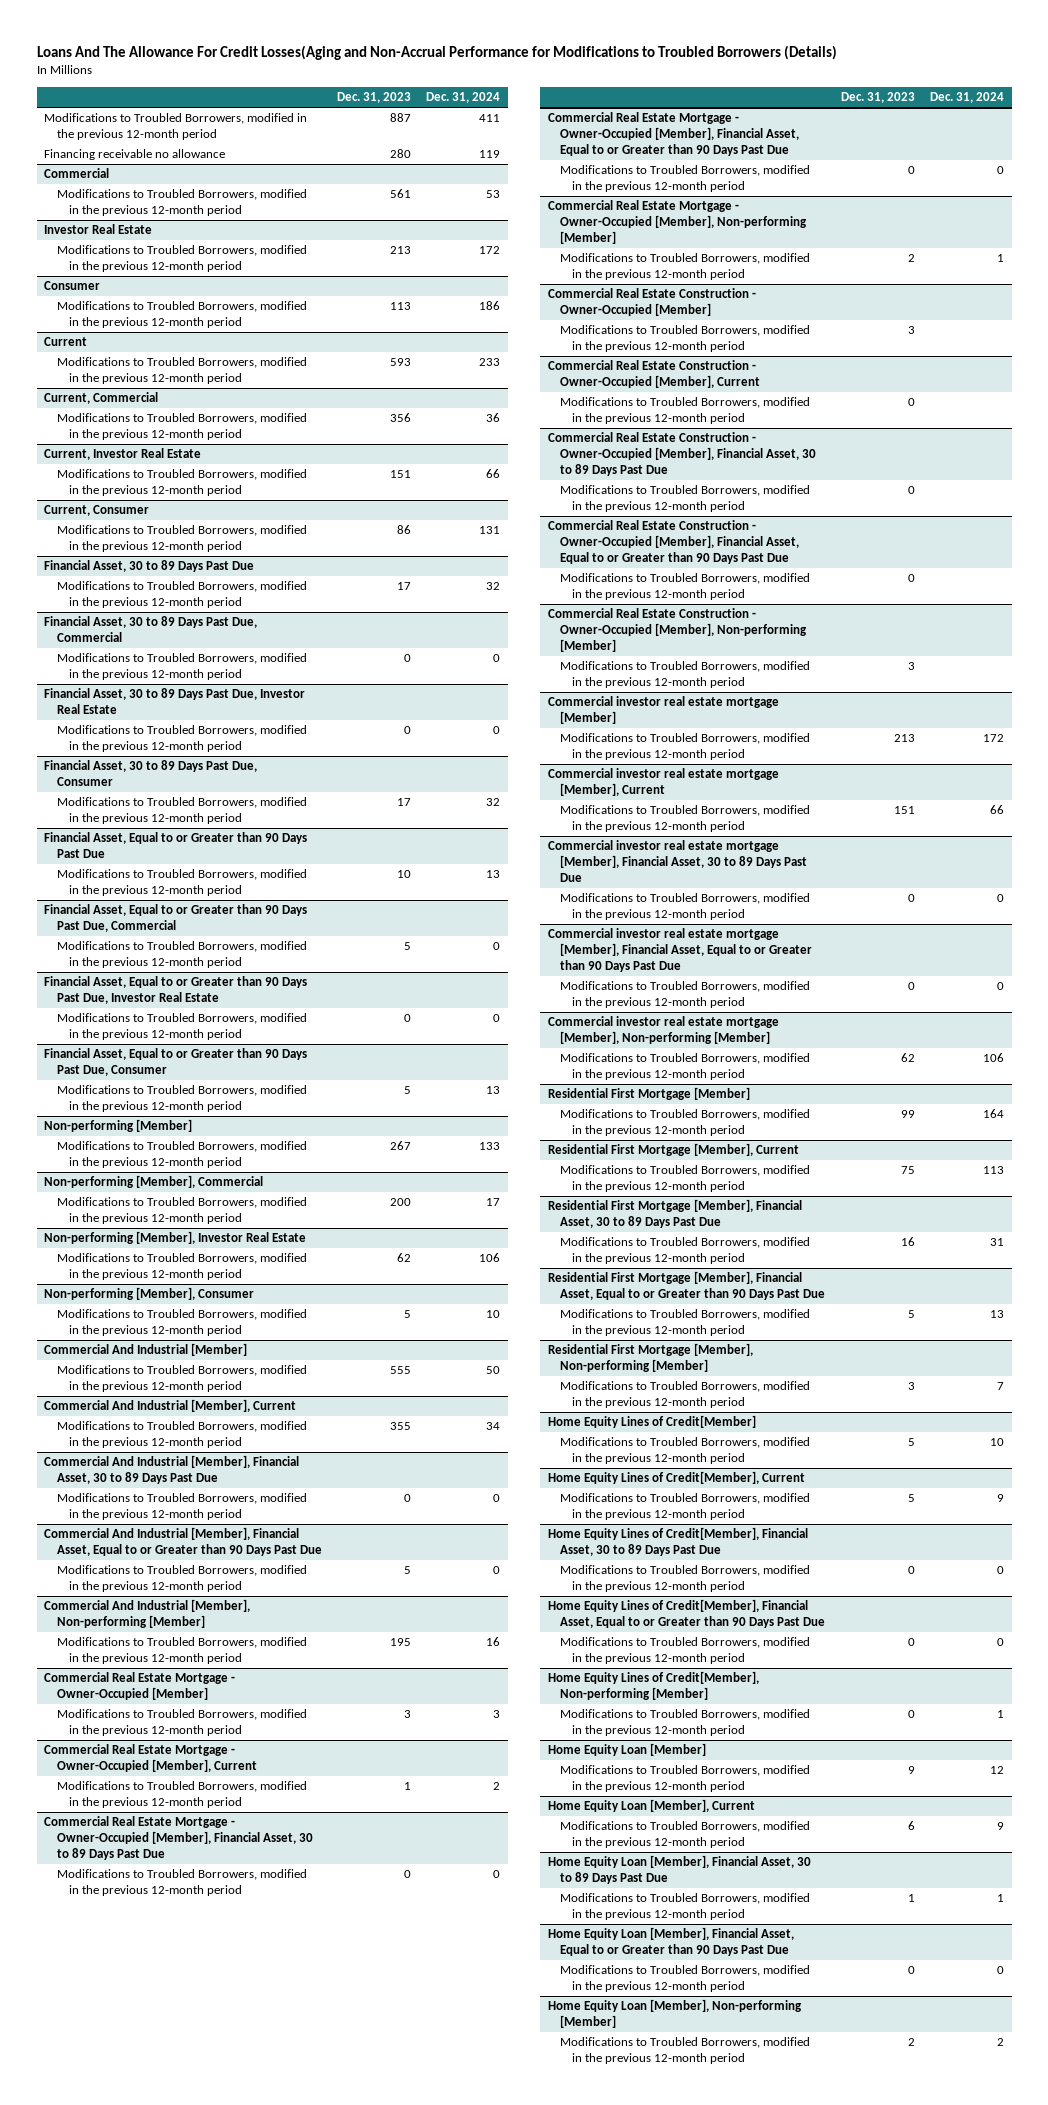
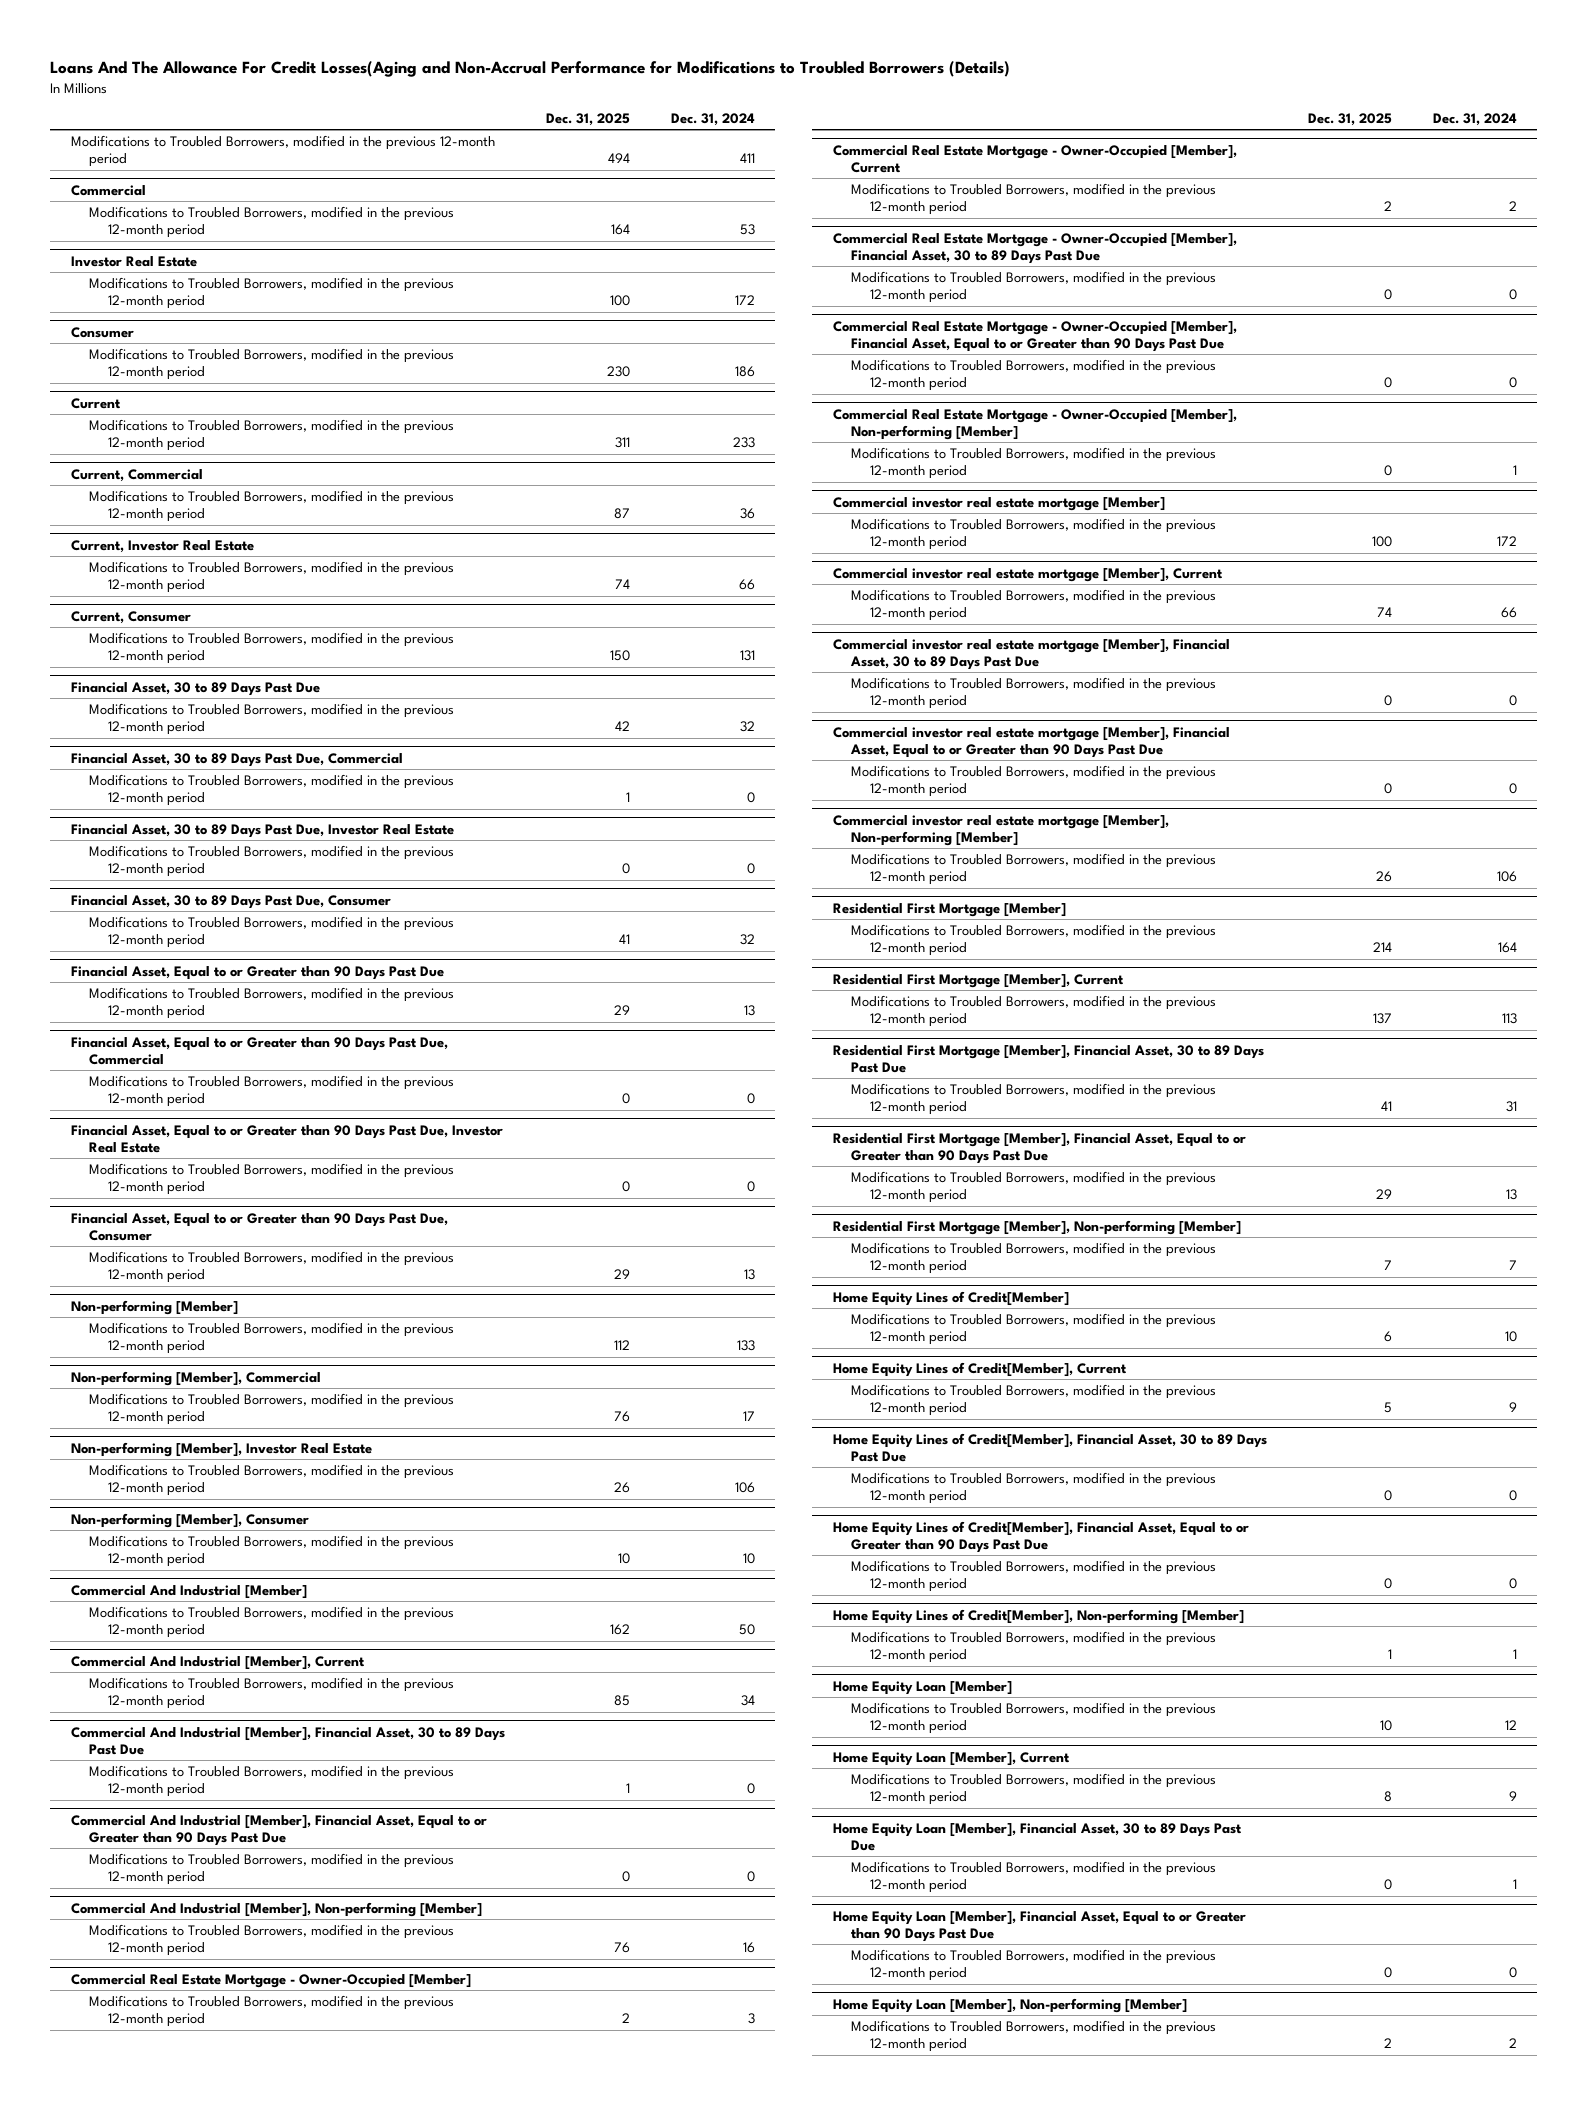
[337,92,412,104] Dec. 31, 2023 -> none
none -> [545,113,630,127] Dec. 31, 2025
[44,149,226,161] Financing receivable no allowance -> none
[548,288,757,316] Commercial Real Estate Construction - Owner-Occupied [Member] -> none
[560,325,811,352] Modifications to Troubled Borrowers, modified in the previous 12-month period -> none
[548,360,761,388] Commercial Real Estate Construction - Owner-Occupied [Member], Current -> none
[560,397,811,424] Modifications to Troubled Borrowers, modified in the previous 12-month period -> none
[548,432,817,476] Commercial Real Estate Construction - Owner-Occupied [Member], Financial Asset, 30 to 89 Days Past Due -> none
[560,485,811,512] Modifications to Troubled Borrowers, modified in the previous 12-month period -> none
[548,520,800,564] Commercial Real Estate Construction - Owner-Occupied [Member], Financial Asset, Equal to or Greater than 90 Days Past Due -> none
[560,573,811,600] Modifications to Troubled Borrowers, modified in the previous 12-month period -> none
[548,608,808,652] Commercial Real Estate Construction - Owner-Occupied [Member], Non-performing [Member] -> none
[560,661,811,688] Modifications to Troubled Borrowers, modified in the previous 12-month period -> none

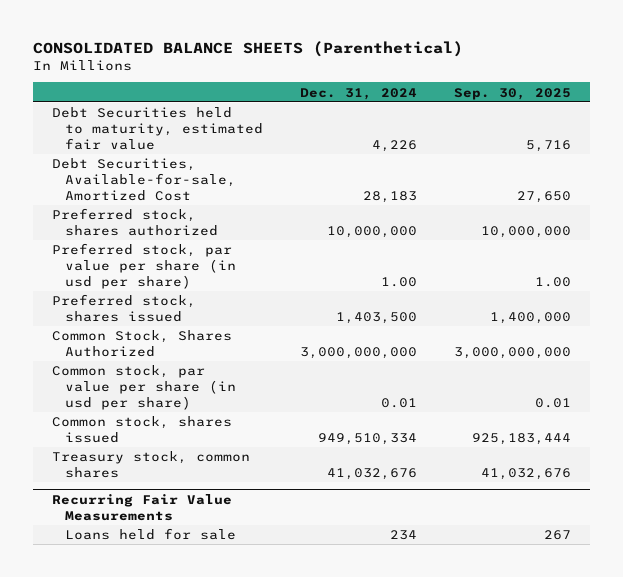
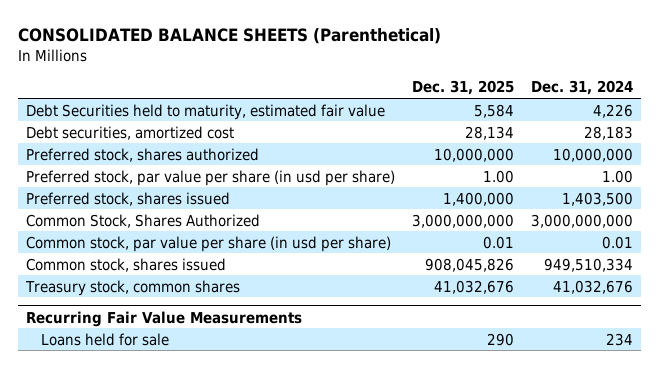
[454,87,572,100] Sep. 30, 2025 -> none
none -> [412,80,515,96] Dec. 31, 2025
[51,158,237,201] Debt Securities, Available-for-sale, Amortized Cost -> [26,125,235,140] Debt securities, amortized cost

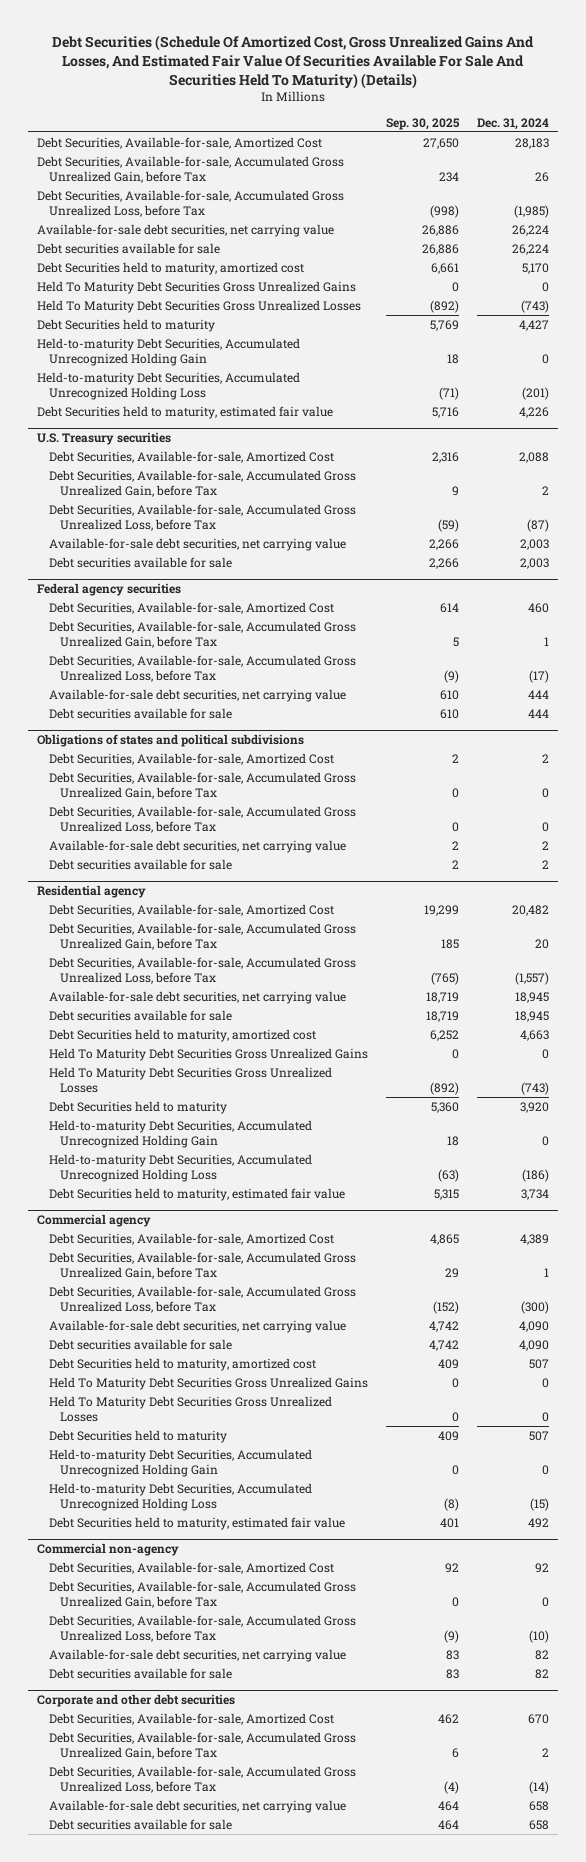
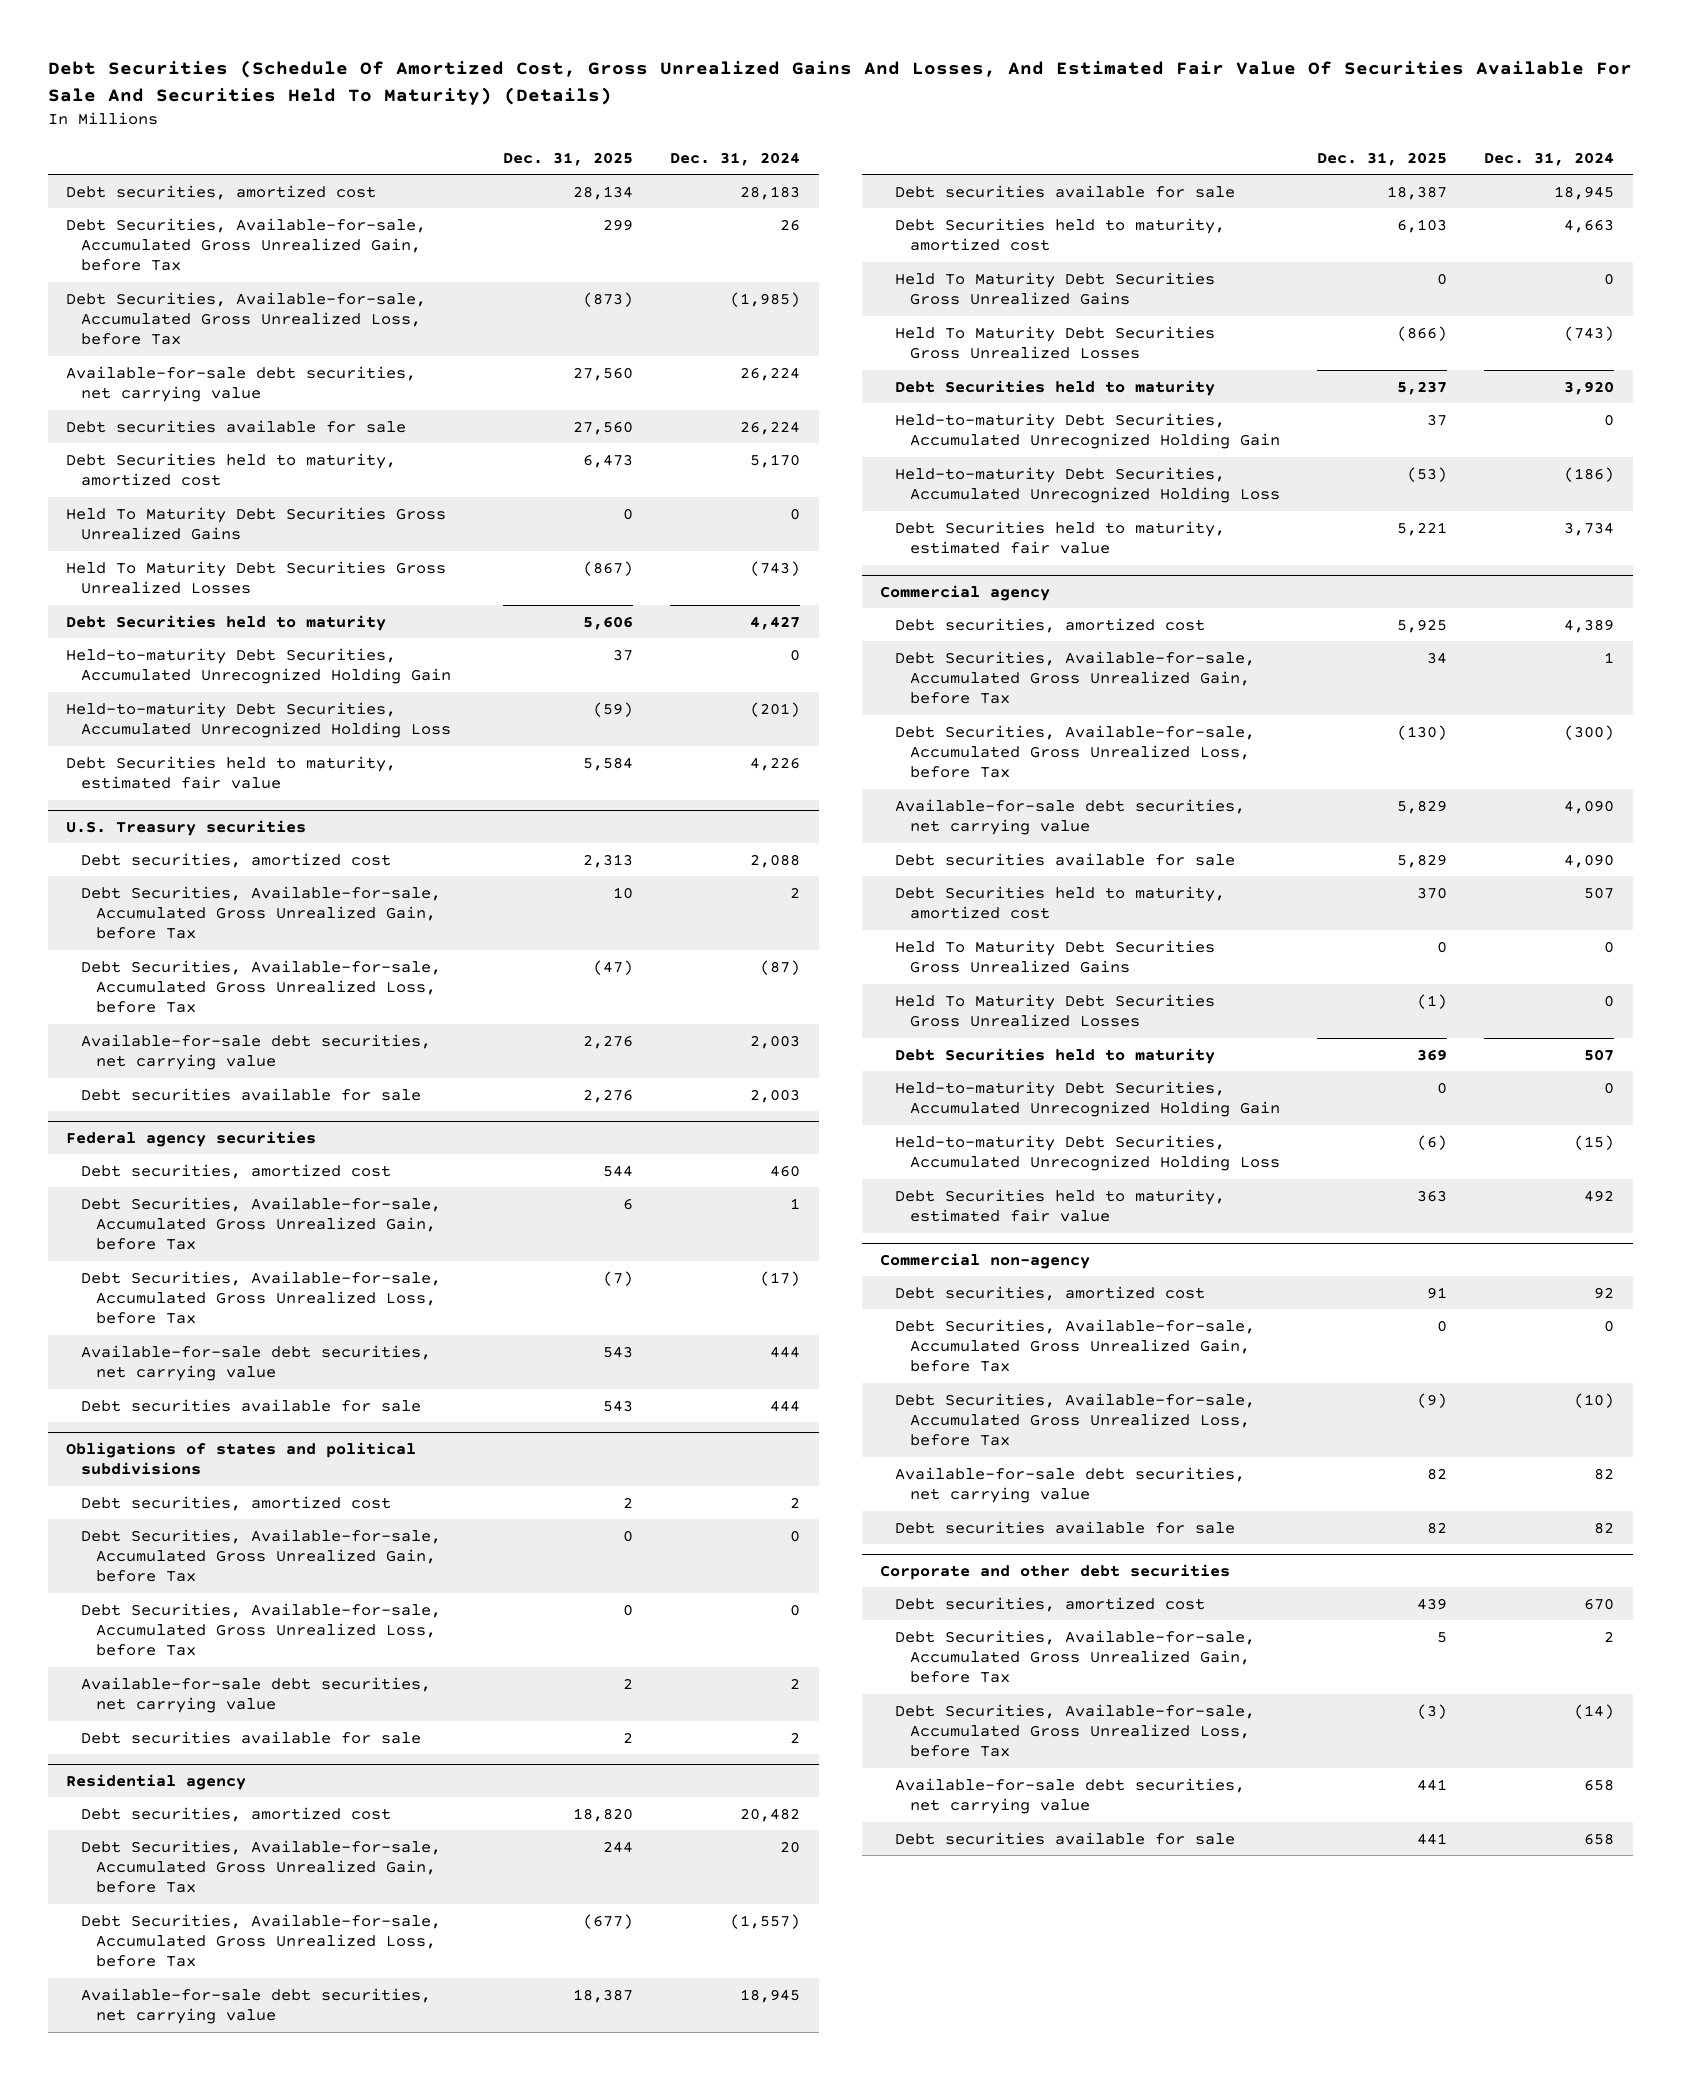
[385,118,460,131] Sep. 30, 2025 -> none
none -> [502,151,633,166] Dec. 31, 2025
[36,136,322,149] Debt Securities, Available-for-sale, Amortized Cost -> [66,184,377,200] Debt securities, amortized cost
[48,450,334,463] Debt Securities, Available-for-sale, Amortized Cost -> [80,852,391,868] Debt securities, amortized cost
[48,601,334,614] Debt Securities, Available-for-sale, Amortized Cost -> [80,1163,391,1179] Debt securities, amortized cost
[48,752,334,765] Debt Securities, Available-for-sale, Amortized Cost -> [80,1495,391,1511] Debt securities, amortized cost
[48,903,334,916] Debt Securities, Available-for-sale, Amortized Cost -> [80,1806,391,1822] Debt securities, amortized cost
[48,1232,334,1245] Debt Securities, Available-for-sale, Amortized Cost -> [894,617,1205,633] Debt securities, amortized cost
[48,1561,334,1574] Debt Securities, Available-for-sale, Amortized Cost -> [894,1285,1205,1301] Debt securities, amortized cost
[48,1712,334,1725] Debt Securities, Available-for-sale, Amortized Cost -> [894,1596,1205,1612] Debt securities, amortized cost

